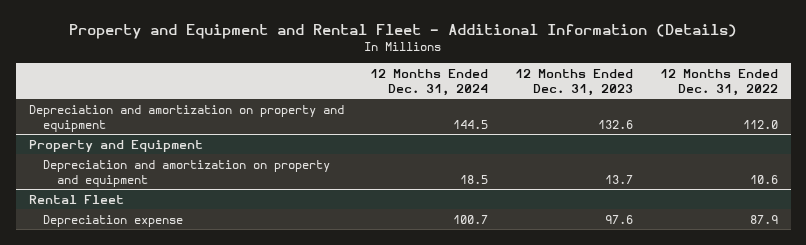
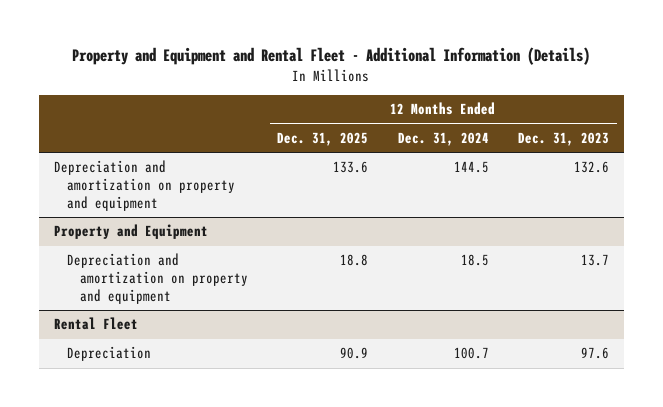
[659,68,778,96] 12 Months Ended Dec. 31, 2022 -> none
none -> [277,131,369,146] Dec. 31, 2025
[43,214,184,227] Depreciation expense -> [66,346,151,362] Depreciation

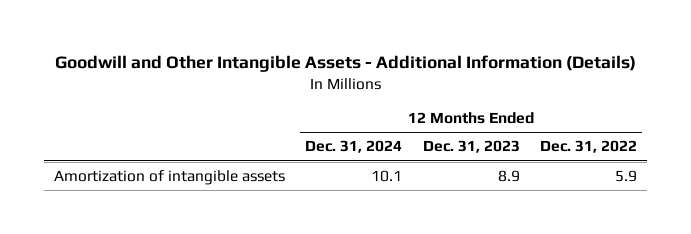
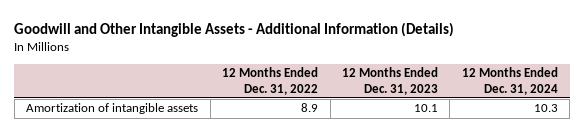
[371,170,403,183] 10.1 -> [533,104,558,113] 10.3
[497,170,520,183] 8.9 -> [413,104,438,113] 10.1
[614,170,637,183] 5.9 -> [301,103,319,113] 8.9

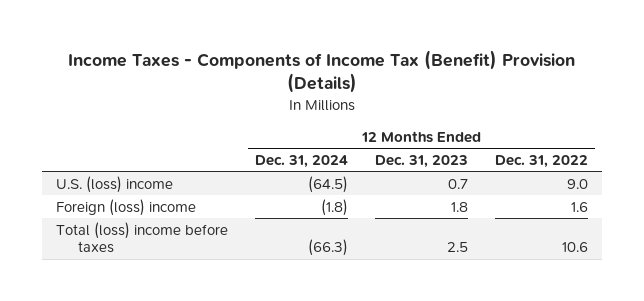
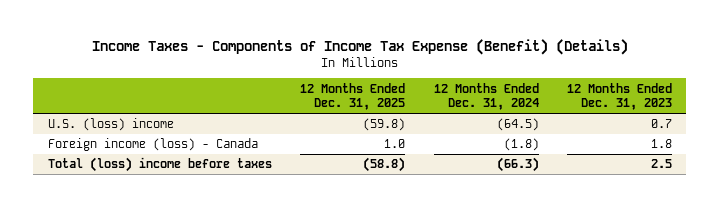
[67,49,575,94] Income Taxes - Components of Income Tax (Benefit) Provision (Details) -> [91,39,628,56] Income Taxes - Components of Income Tax Expense (Benefit) (Details)
[495,154,589,168] Dec. 31, 2022 -> none
none -> [300,82,406,110] 12 Months Ended Dec. 31, 2025
[55,198,196,216] Foreign (loss) income -> [47,138,258,152] Foreign income (loss) - Canada

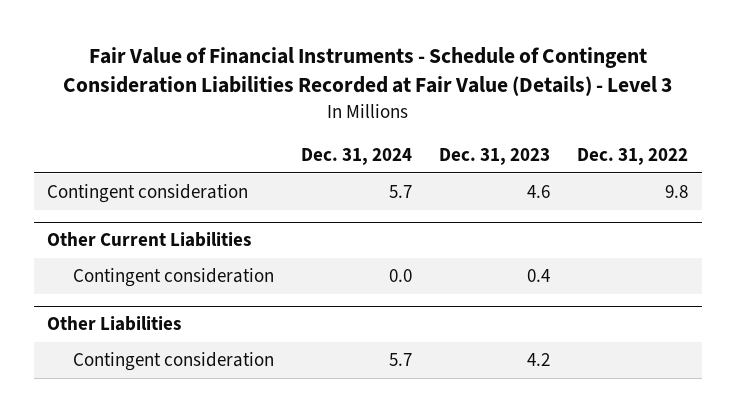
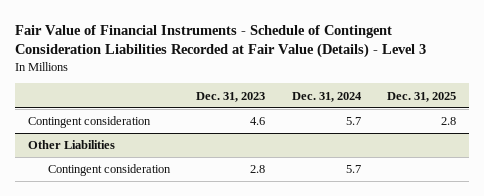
[577,147,689,165] Dec. 31, 2022 -> none
none -> [386,91,456,102] Dec. 31, 2025
[47,232,252,248] Other Current Liabilities -> none
[72,268,274,288] Contingent consideration -> none
[527,353,551,367] 4.2 -> [250,165,266,174] 2.8

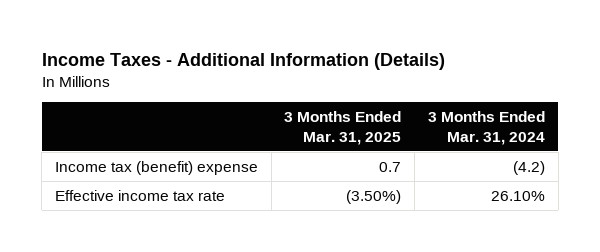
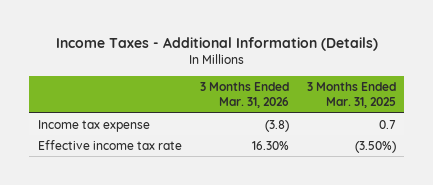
[427,111,545,145] 3 Months Ended Mar. 31, 2024 -> none
none -> [199,81,289,109] 3 Months Ended Mar. 31, 2026
[54,160,258,175] Income tax (benefit) expense -> [37,119,150,132] Income tax expense

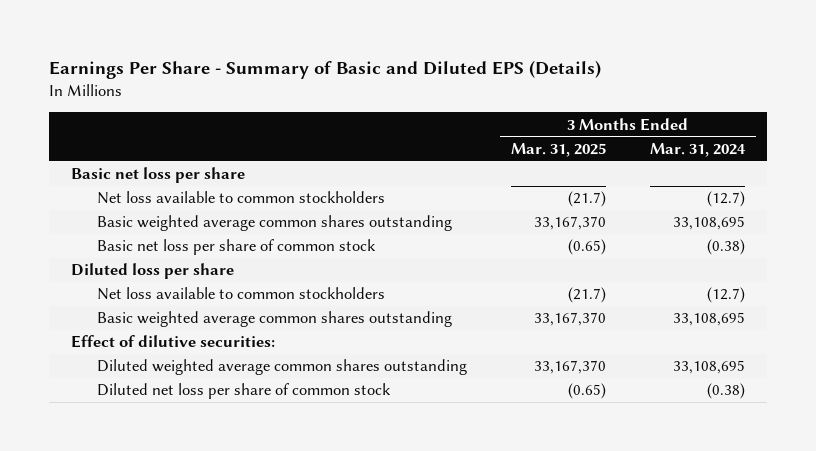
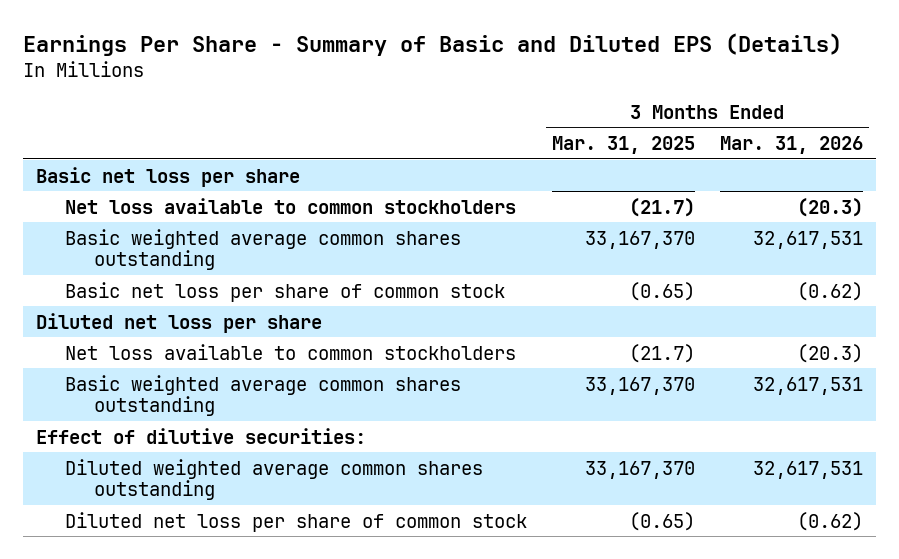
[650,142,747,157] Mar. 31, 2024 -> none
none -> [720,135,864,154] Mar. 31, 2026
[70,263,234,280] Diluted loss per share -> [35,312,322,333] Diluted net loss per share

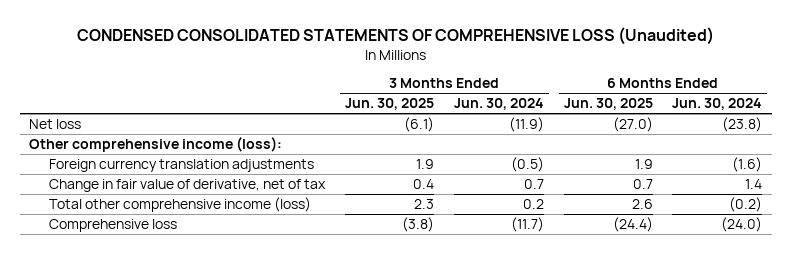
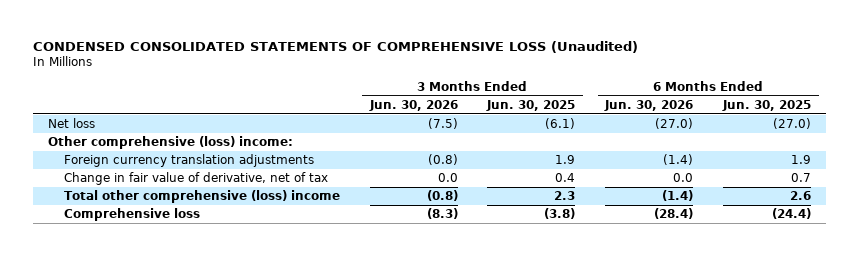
[453,98,544,111] Jun. 30, 2024 -> none
[672,98,763,111] Jun. 30, 2024 -> none
none -> [368,100,458,112] Jun. 30, 2026
none -> [604,100,694,112] Jun. 30, 2026
[29,136,283,152] Other comprehensive income (loss): -> [48,136,294,150] Other comprehensive (loss) income:
[49,196,312,212] Total other comprehensive income (loss) -> [63,190,340,204] Total other comprehensive (loss) income

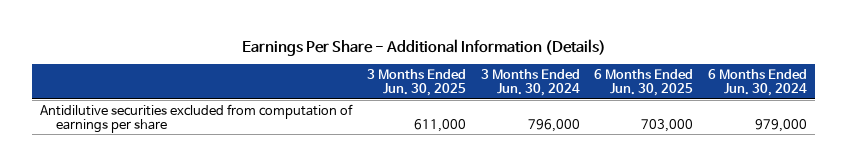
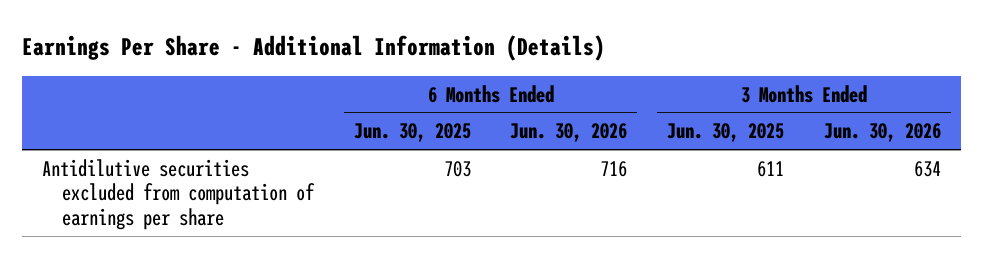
[480,68,580,97] 3 Months Ended Jun. 30, 2024 -> none
[708,68,808,97] 6 Months Ended Jun. 30, 2024 -> none
none -> [510,123,628,143] Jun. 30, 2026
none -> [824,123,942,143] Jun. 30, 2026
[413,118,466,132] 611,000 -> [757,160,785,177] 611
[641,118,694,132] 703,000 -> [443,160,471,177] 703

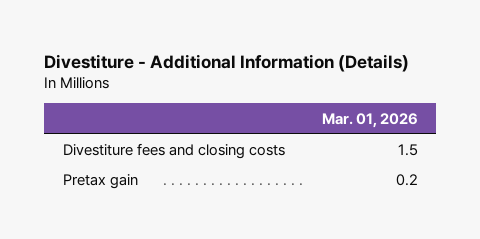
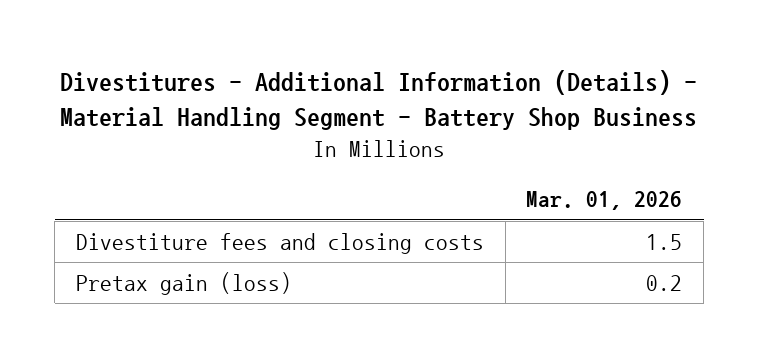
[44,53,410,72] Divestiture - Additional Information (Details) -> [60,69,698,131] Divestitures - Additional Information (Details) - Material Handling Segment - Battery Shop Business
[62,174,138,190] Pretax gain -> [75,271,292,295] Pretax gain (loss)

